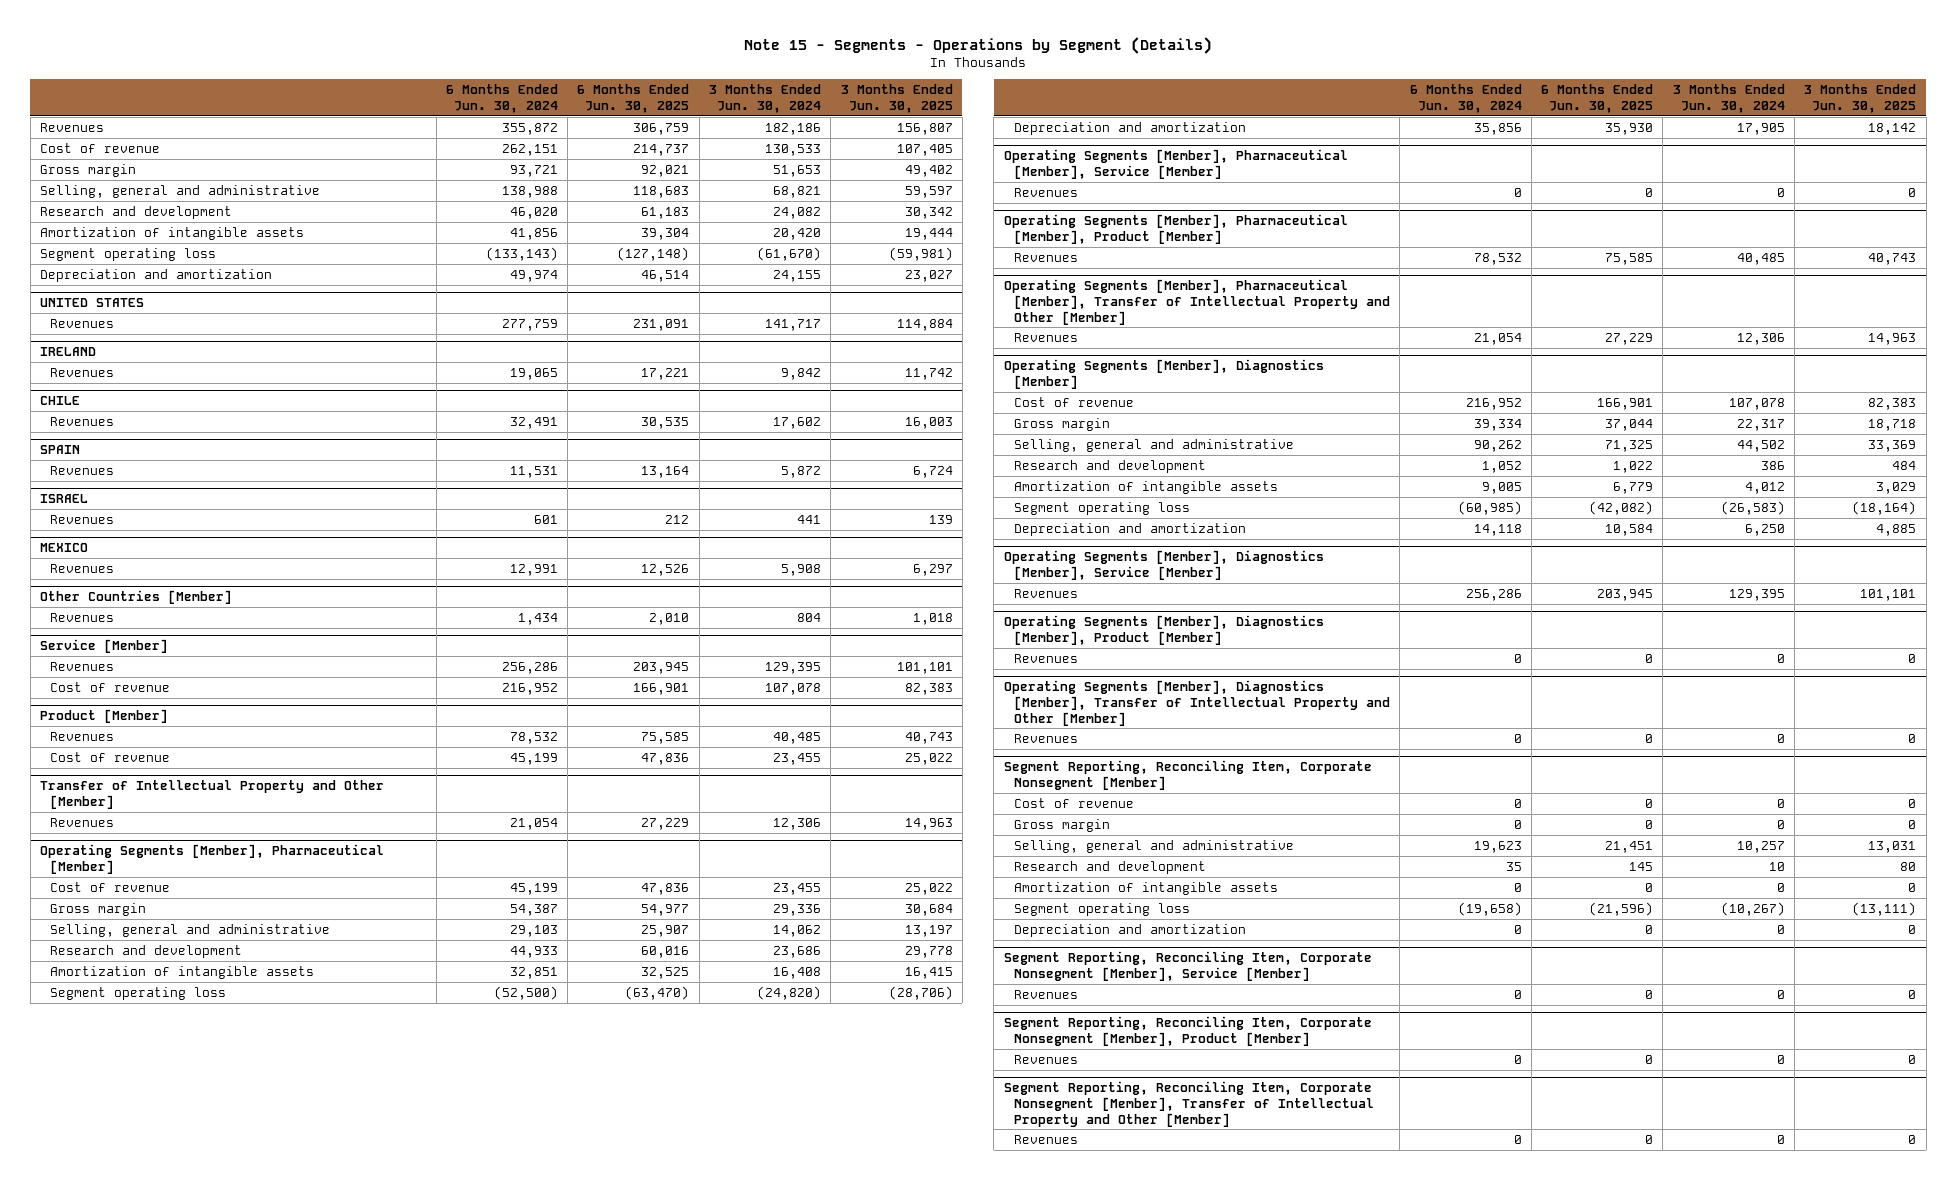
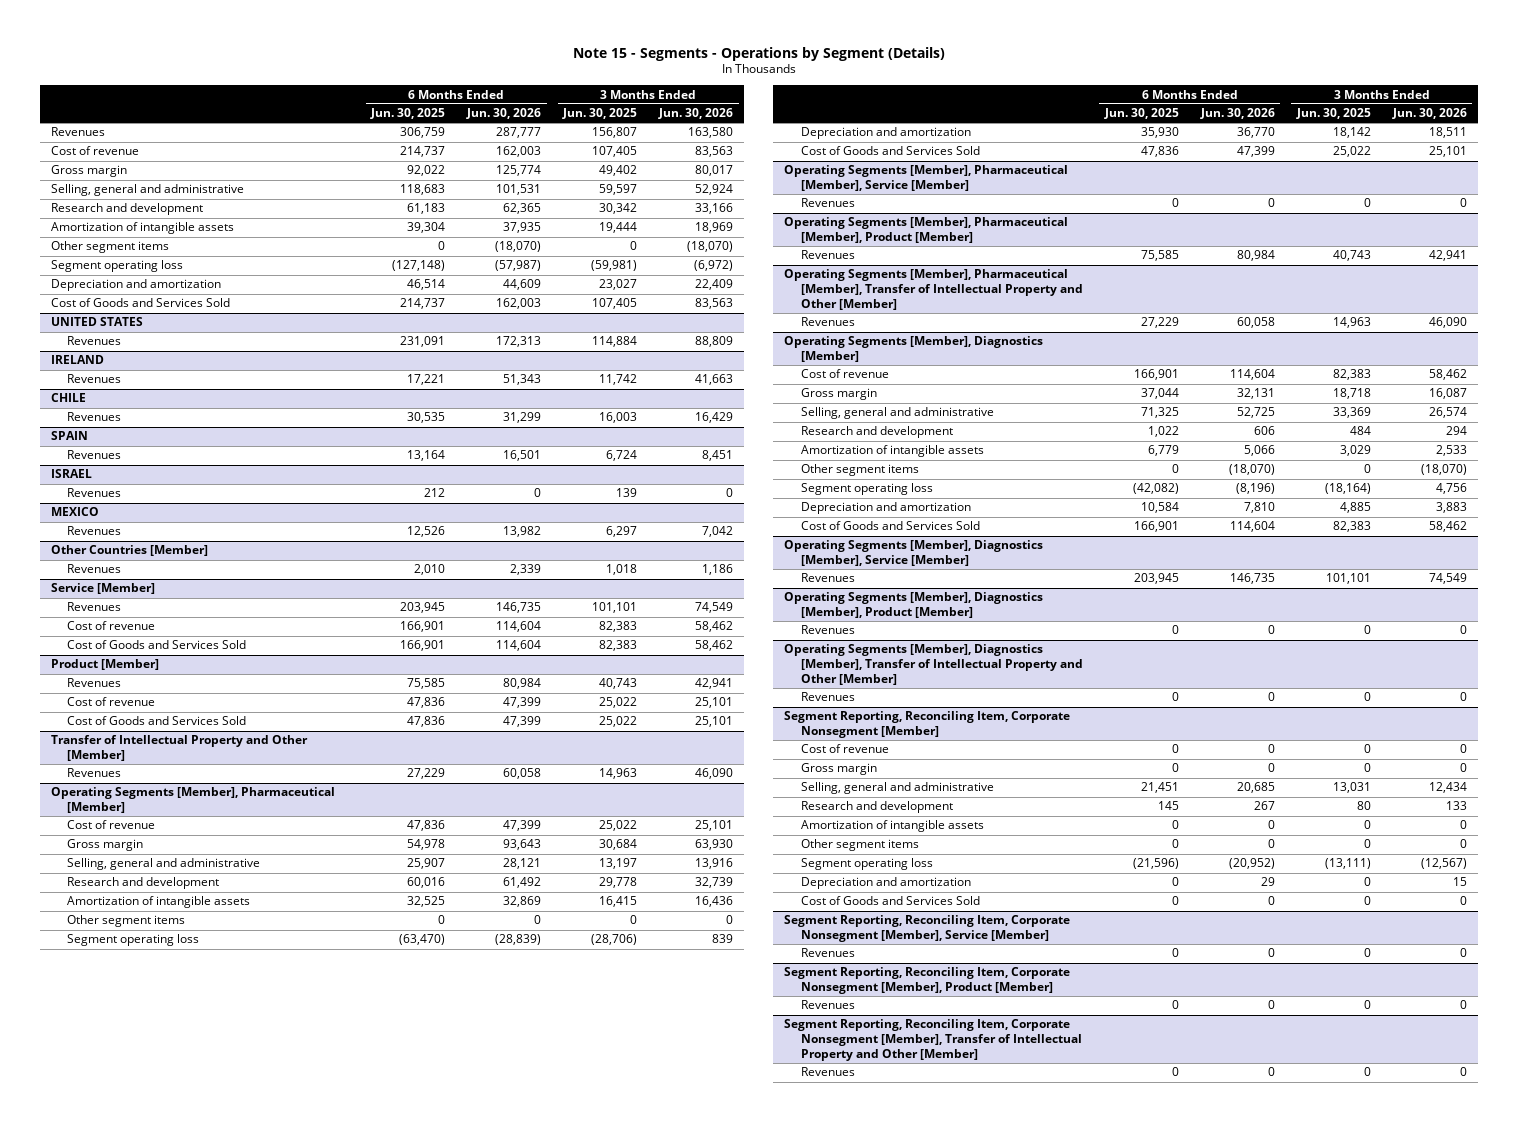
[445,84,558,113] 6 Months Ended Jun. 30, 2024 -> none
[708,84,821,113] 3 Months Ended Jun. 30, 2024 -> none
none -> [466,108,542,120] Jun. 30, 2026
none -> [658,108,734,120] Jun. 30, 2026
[641,164,690,177] 92,021 -> [407,165,446,177] 92,022
none -> [50,241,169,254] Other segment items
none -> [50,298,230,308] Cost of Goods and Services Sold
none -> [67,640,247,650] Cost of Goods and Services Sold
none -> [67,716,247,726] Cost of Goods and Services Sold
[641,903,690,916] 54,977 -> [407,839,446,851] 54,978
none -> [67,915,186,928] Other segment items
none -> [800,146,980,156] Cost of Goods and Services Sold
none -> [800,464,919,477] Other segment items
none -> [800,521,980,531] Cost of Goods and Services Sold
none -> [800,839,919,852] Other segment items
none -> [800,896,980,906] Cost of Goods and Services Sold

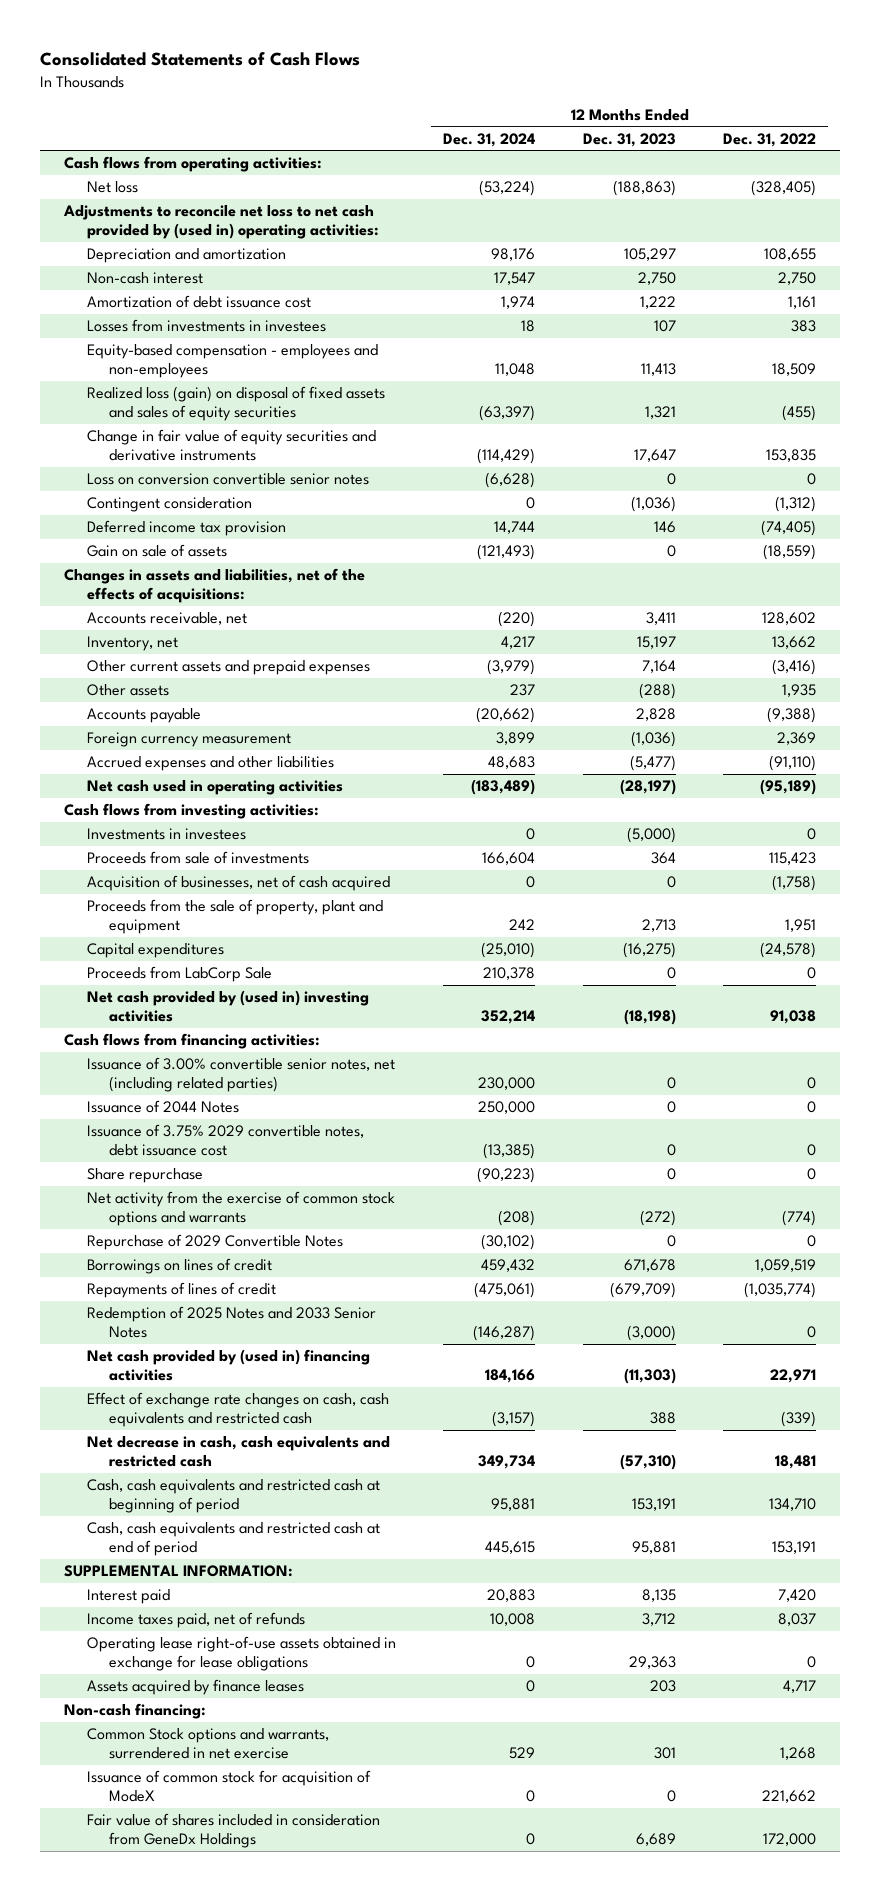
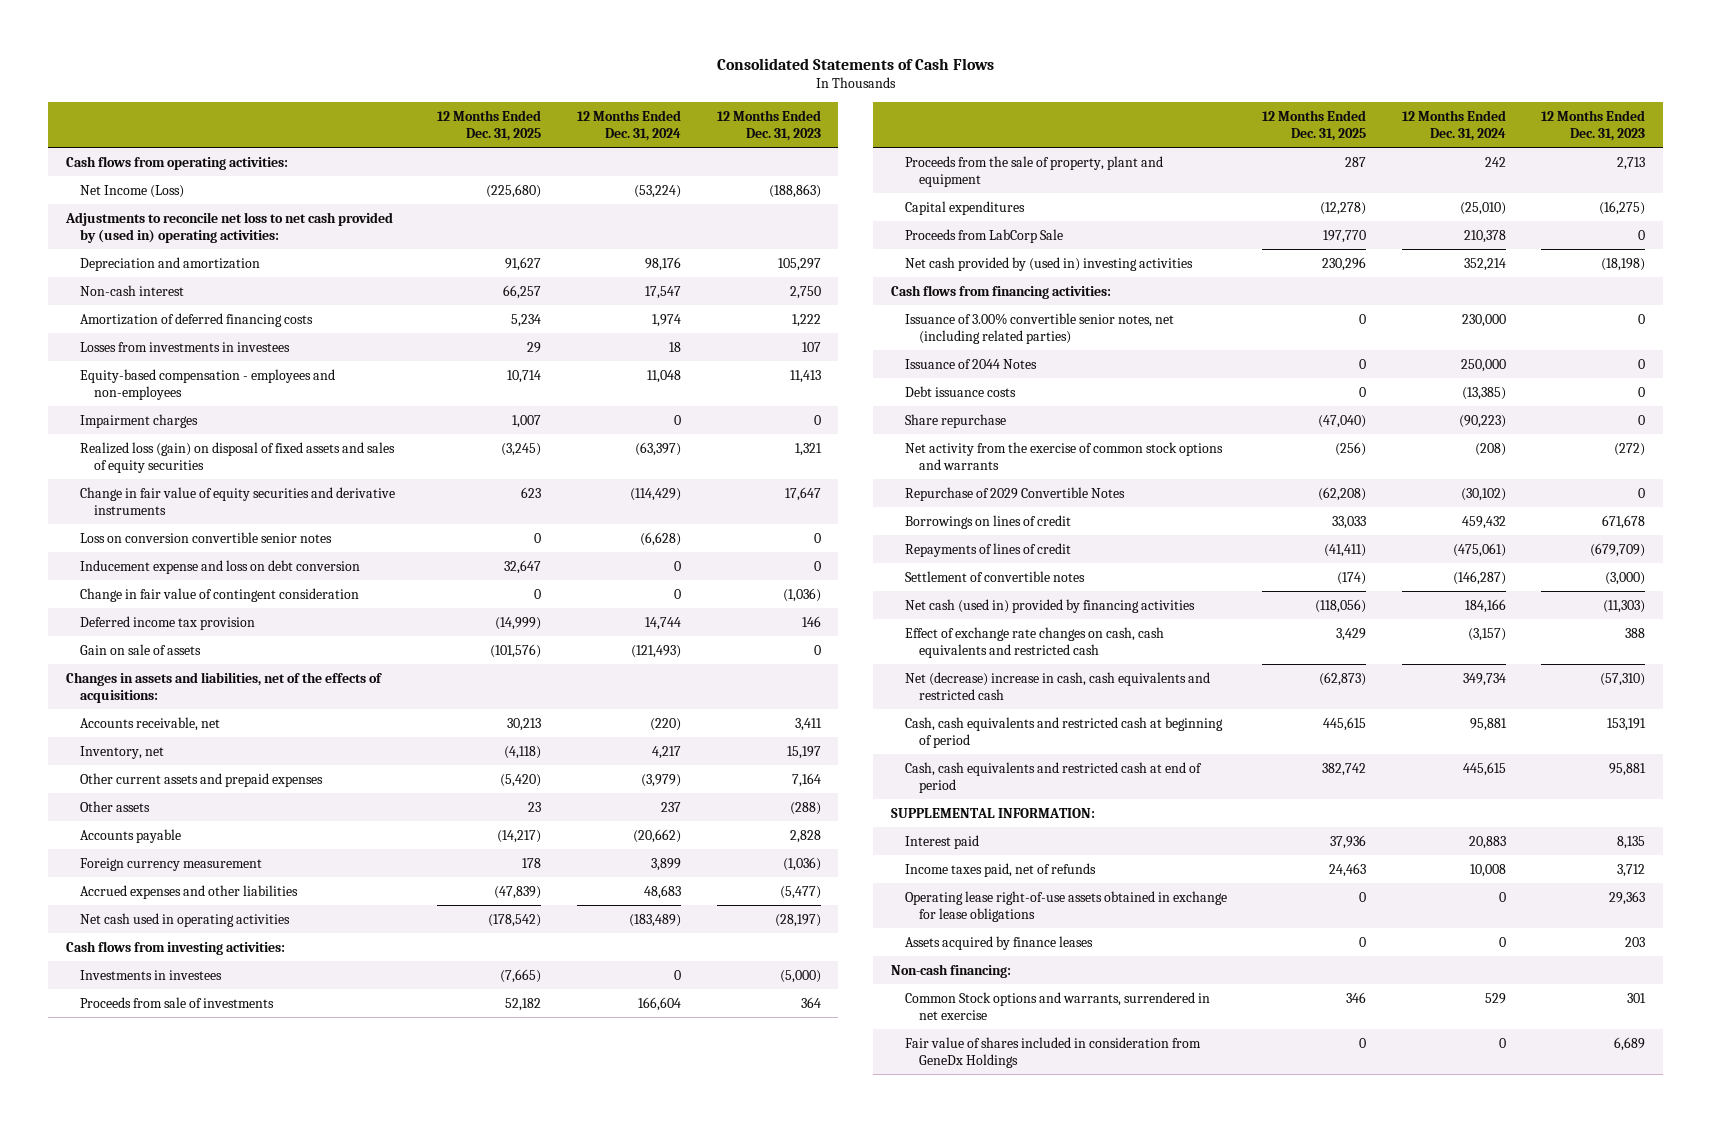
[722,132,816,147] Dec. 31, 2022 -> none
none -> [437,109,542,142] 12 Months Ended Dec. 31, 2025
[86,181,138,194] Net loss -> [79,184,184,198] Net Income (Loss)
[86,295,311,309] Amortization of debt issuance cost -> [79,312,313,327] Amortization of deferred financing costs
none -> [79,413,198,428] Impairment charges
none -> [79,559,360,574] Inducement expense and loss on debt conversion
[86,497,252,513] Contingent consideration -> [79,587,359,602] Change in fair value of contingent consideration
[86,875,390,892] Acquisition of businesses, net of cash acquired -> none
[86,1124,364,1157] Issuance of 3.75% 2029 convertible notes, debt issuance cost -> [904,385,1016,397] Debt issuance costs
[86,1306,376,1339] Redemption of 2025 Notes and 2033 Senior Notes -> [904,570,1085,582] Settlement of convertible notes
[86,1349,370,1382] Net cash provided by (used in) financing activities -> [904,598,1195,613] Net cash (used in) provided by financing activities
[86,1436,390,1468] Net decrease in cash, cash equivalents and restricted cash -> [904,671,1210,701] Net (decrease) increase in cash, cash equivalents and restricted cash
[86,1770,371,1803] Issuance of common stock for acquisition of ModeX -> none

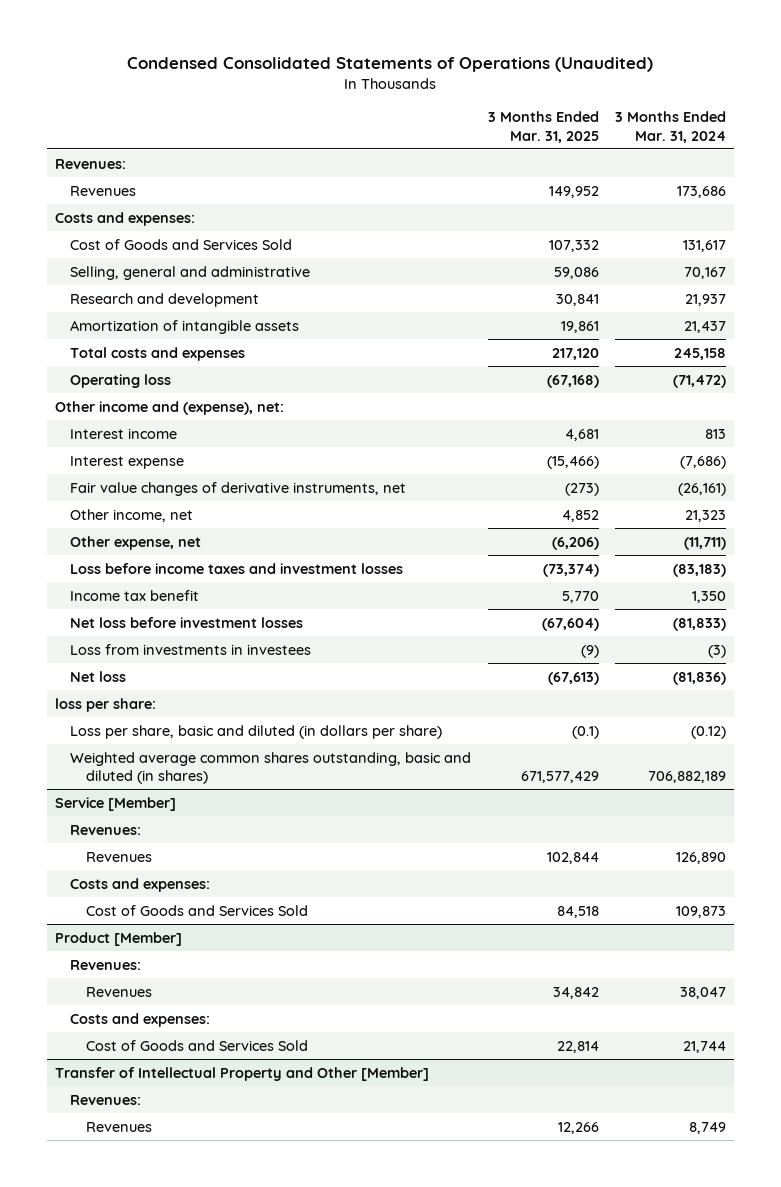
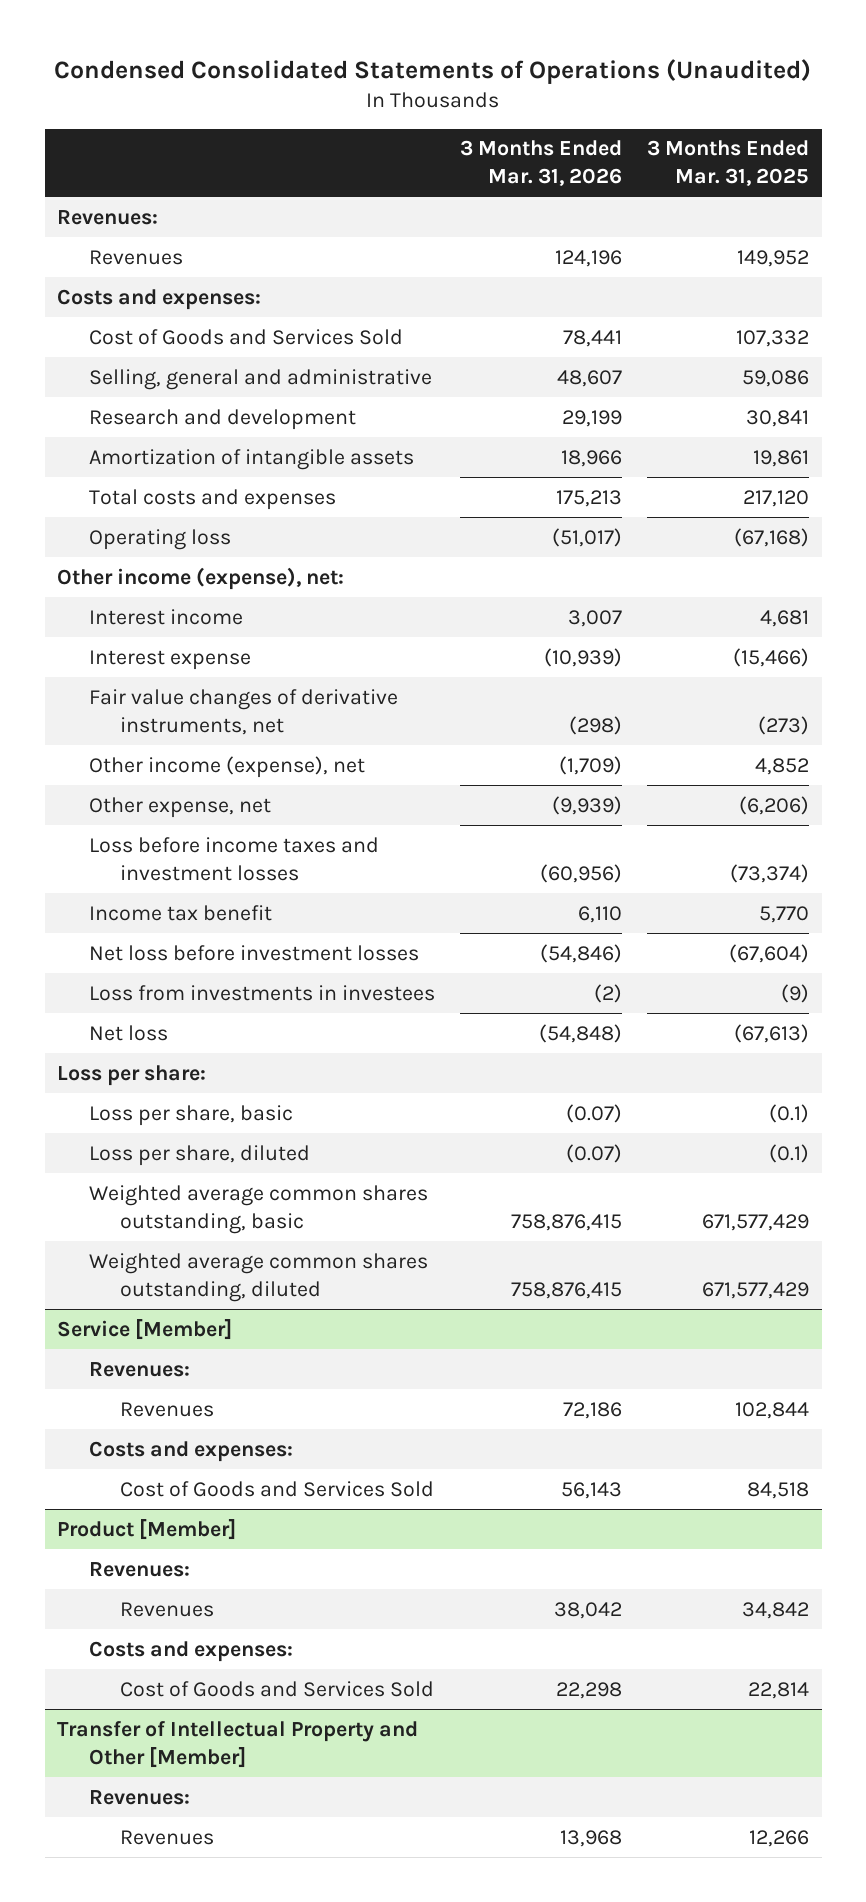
[615,111,727,143] 3 Months Ended Mar. 31, 2024 -> none
none -> [459,140,622,187] 3 Months Ended Mar. 31, 2026
[54,400,284,415] Other income and (expense), net: -> [57,566,345,590] Other income (expense), net:
[70,508,194,522] Other income, net -> [88,755,365,778] Other income (expense), net
[54,697,156,712] loss per share: -> [57,1064,207,1086] Loss per share:
[70,724,443,739] Loss per share, basic and diluted (in dollars per share) -> [88,1104,293,1126] Loss per share, basic
none -> [88,1144,310,1166] Loss per share, diluted
[70,751,472,784] Weighted average common shares outstanding, basic and diluted (in shares) -> [88,1184,428,1234] Weighted average common shares outstanding, basic
none -> [88,1252,428,1302] Weighted average common shares outstanding, diluted

